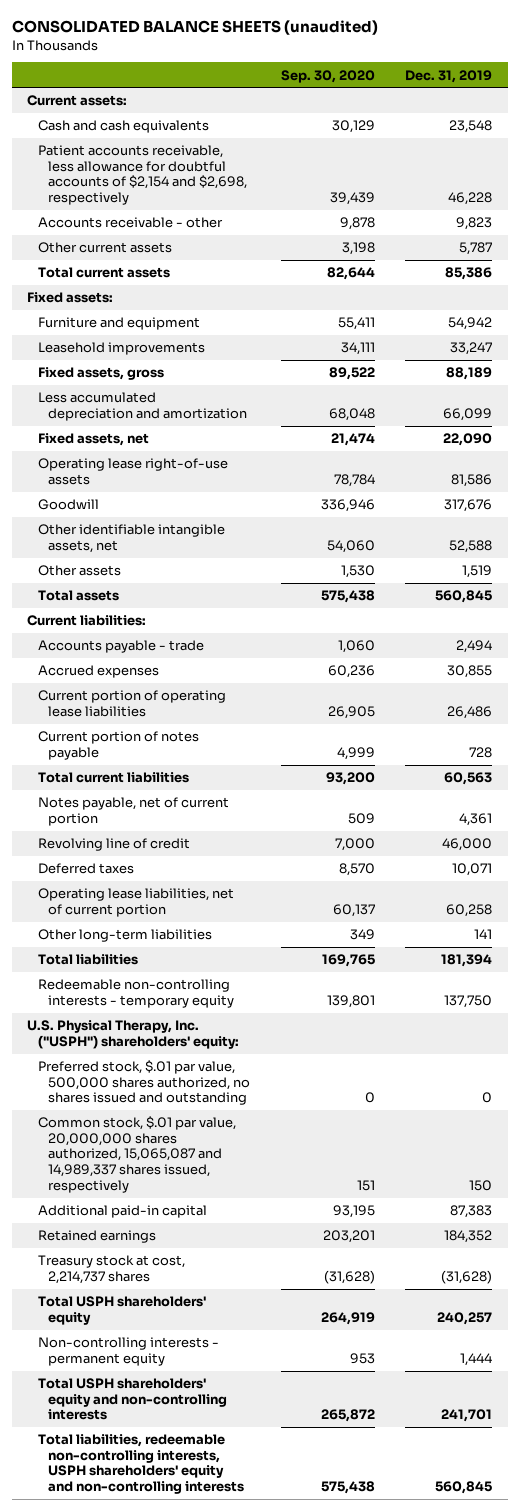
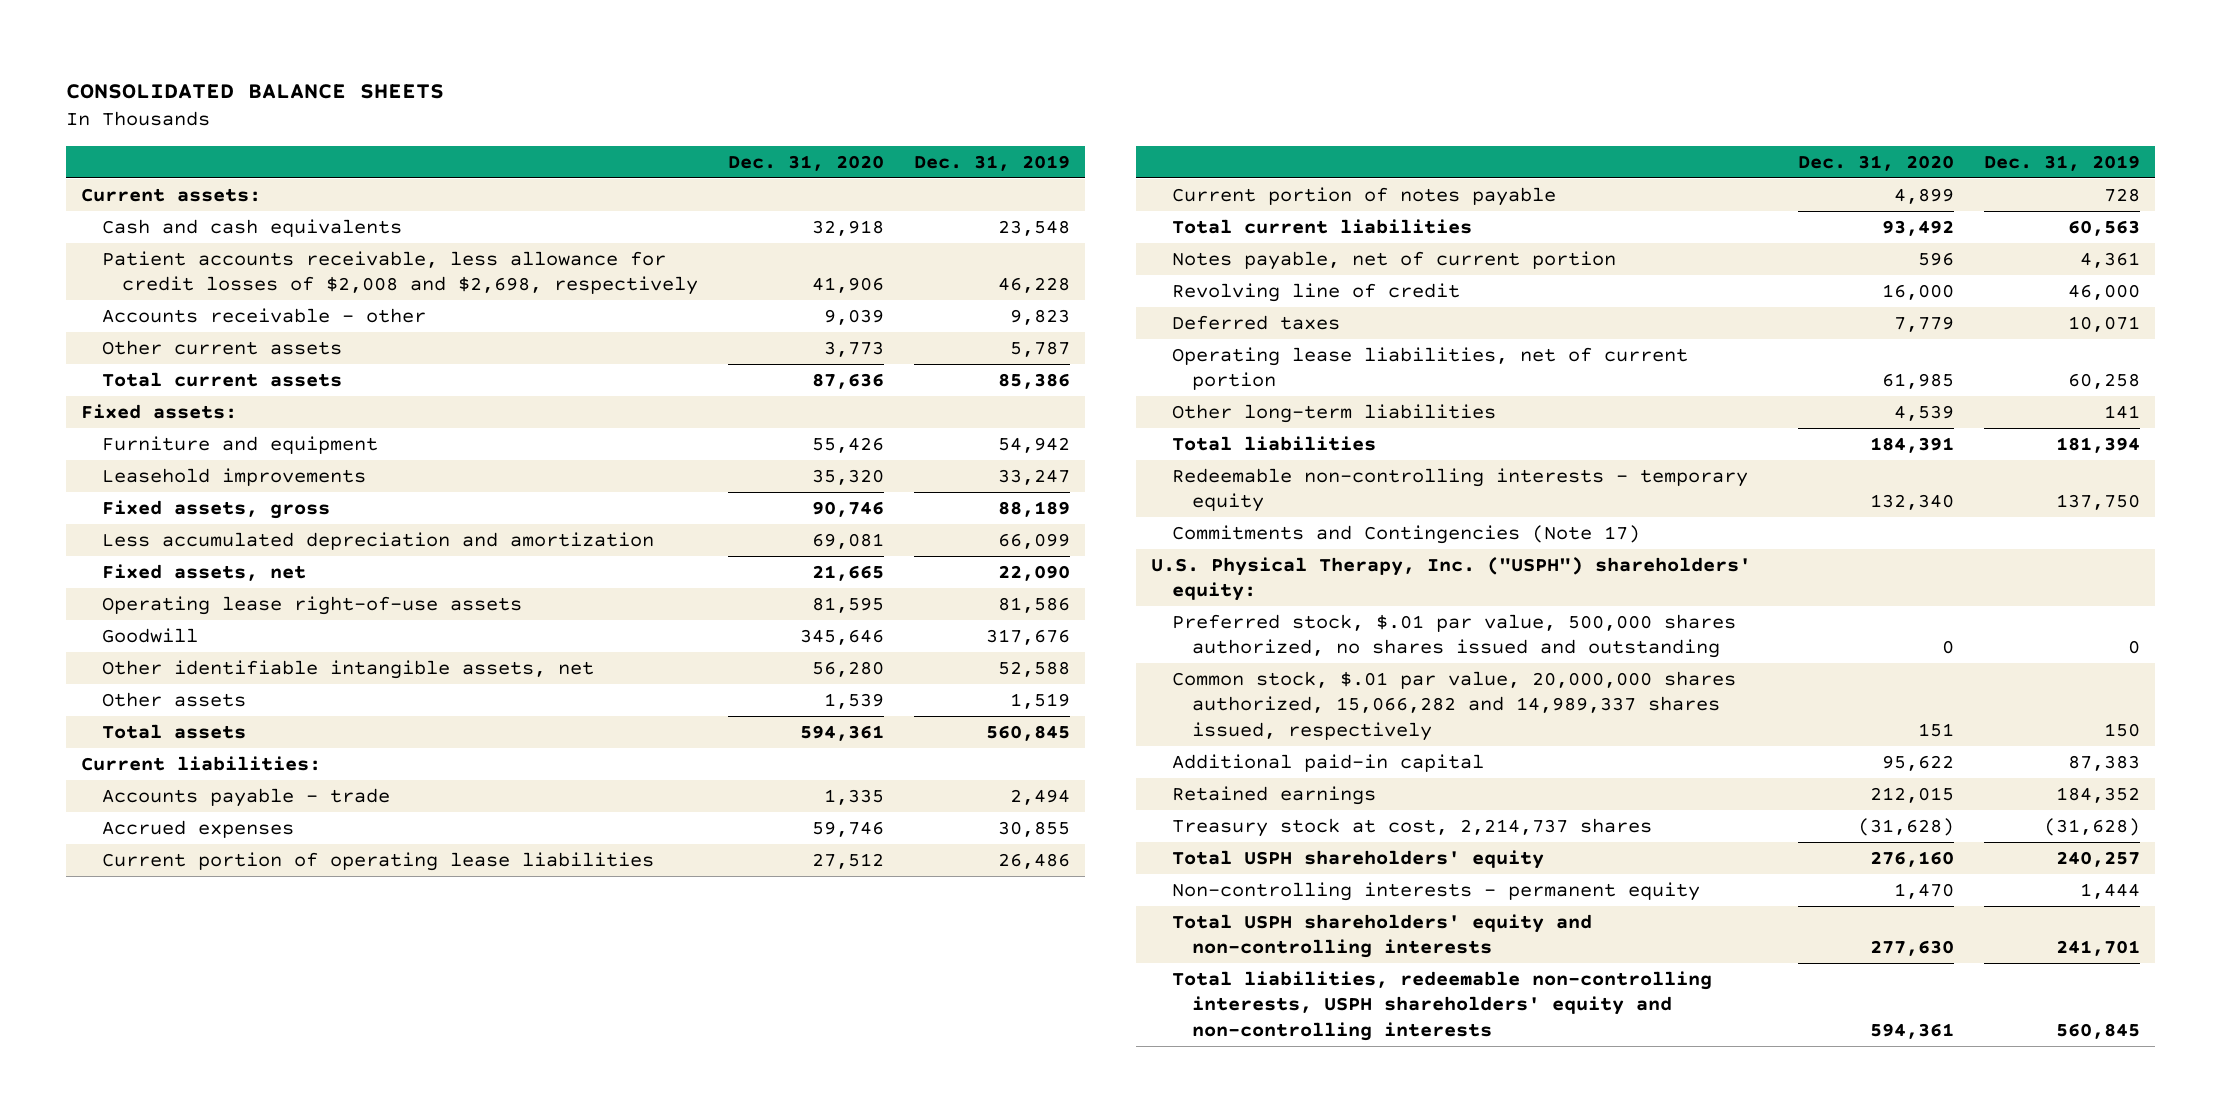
[12,20,379,36] CONSOLIDATED BALANCE SHEETS (unaudited) -> [66,83,445,99] CONSOLIDATED BALANCE SHEETS
[280,69,375,83] Sep. 30, 2020 -> none
none -> [728,154,885,171] Dec. 31, 2020
[37,145,248,206] Patient accounts receivable, less allowance for doubtful accounts of $2,154 and $2,698, respectively -> [101,251,699,296] Patient accounts receivable, less allowance for credit losses of $2,008 and $2,698, respectively
none -> [1171,525,1640,545] Commitments and Contingencies (Note 17)
[37,1116,236,1193] Common stock, $.01 par value, 20,000,000 shares authorized, 15,065,087 and 14,989,337 shares issued, respectively -> [1171,671,1736,741] Common stock, $.01 par value, 20,000,000 shares authorized, 15,066,282 and 14,989,337 shares issued, respectively

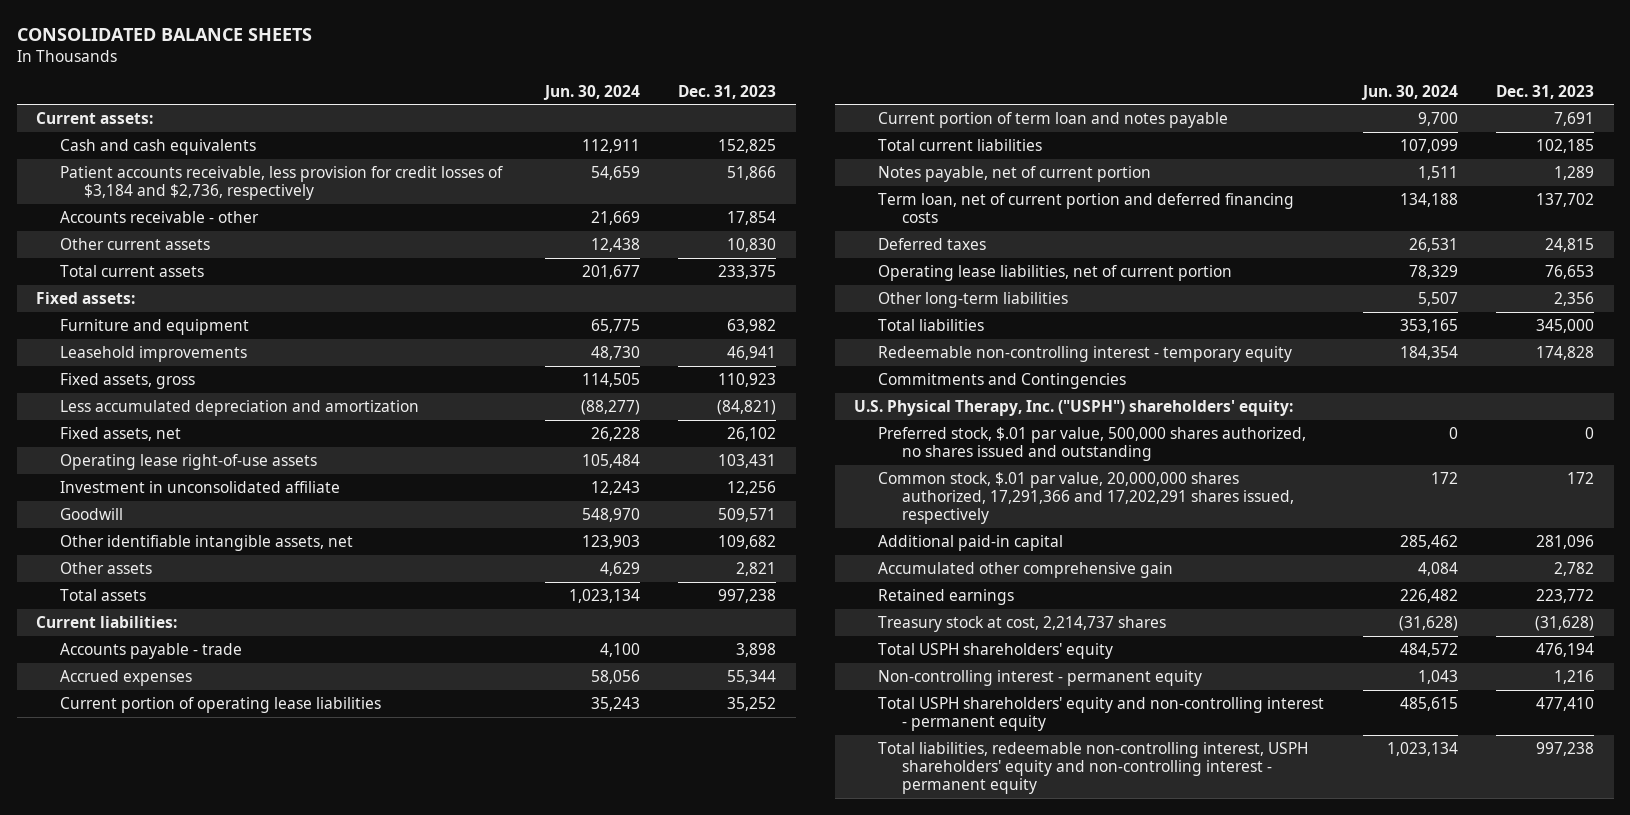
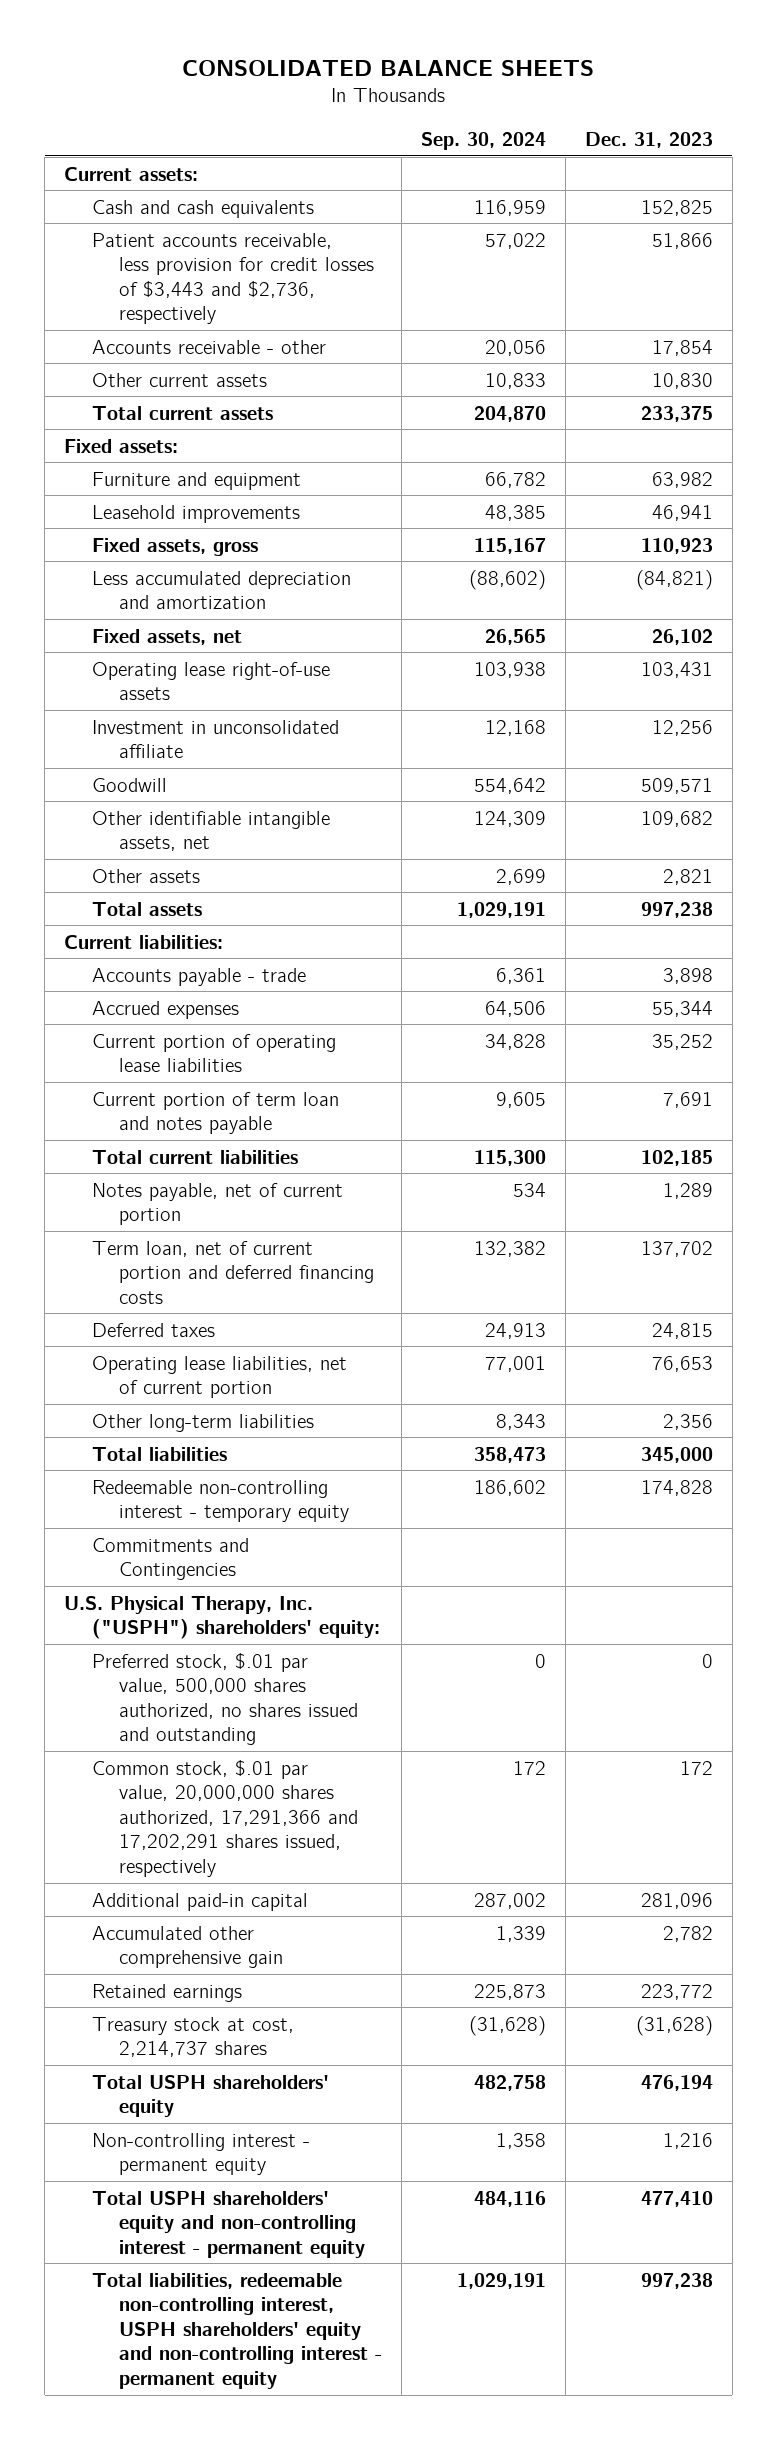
[542,84,640,100] Jun. 30, 2024 -> none
none -> [420,131,546,150] Sep. 30, 2024
[60,165,504,201] Patient accounts receivable, less provision for credit losses of $3,184 and $2,736, respectively -> [91,232,375,325] Patient accounts receivable, less provision for credit losses of $3,443 and $2,736, respectively

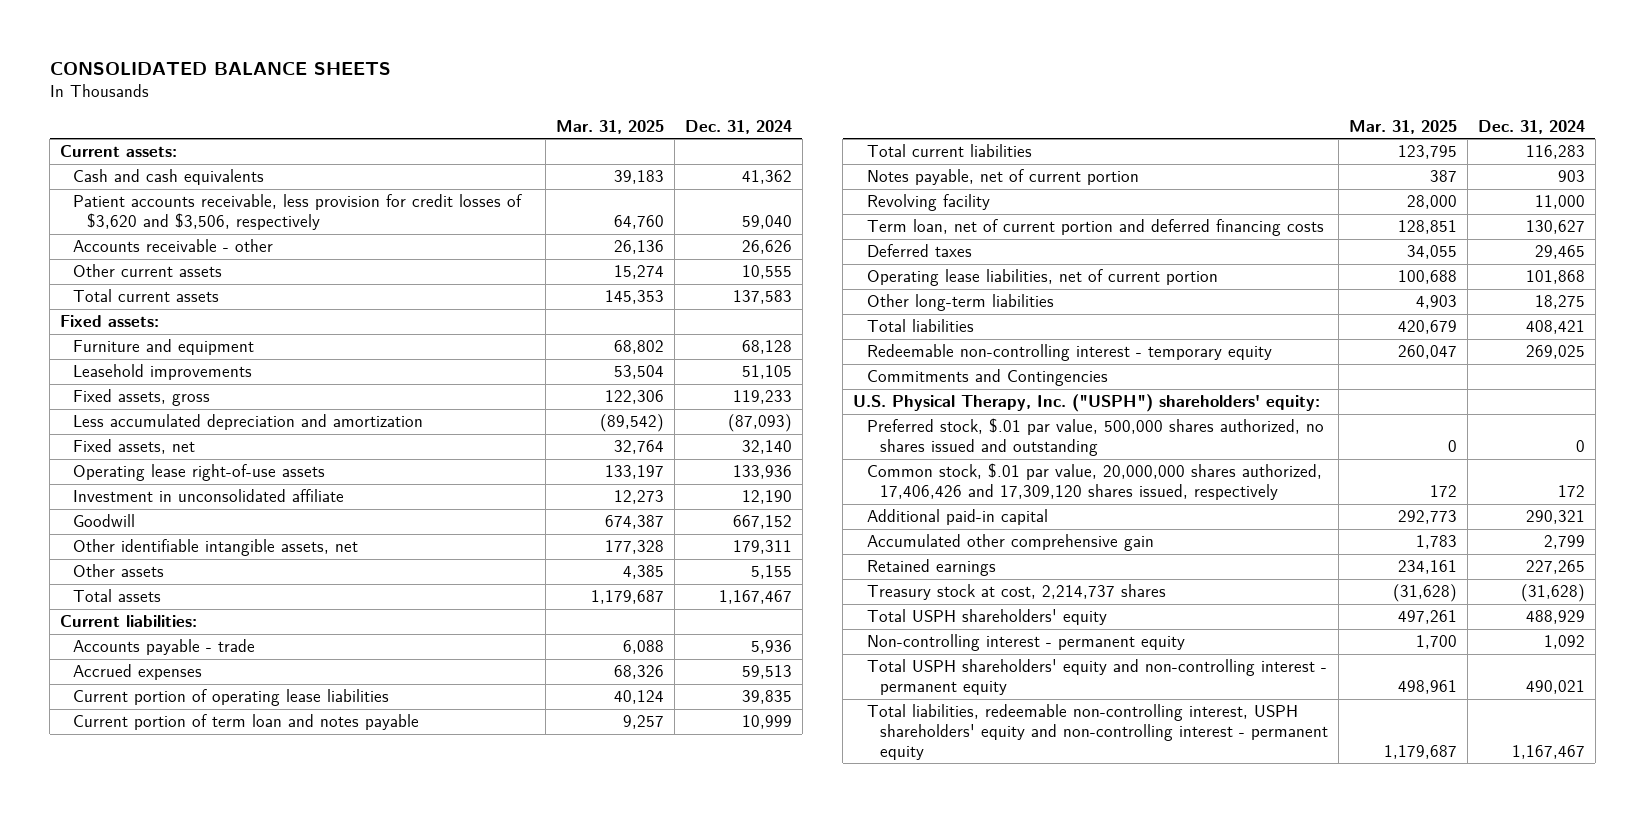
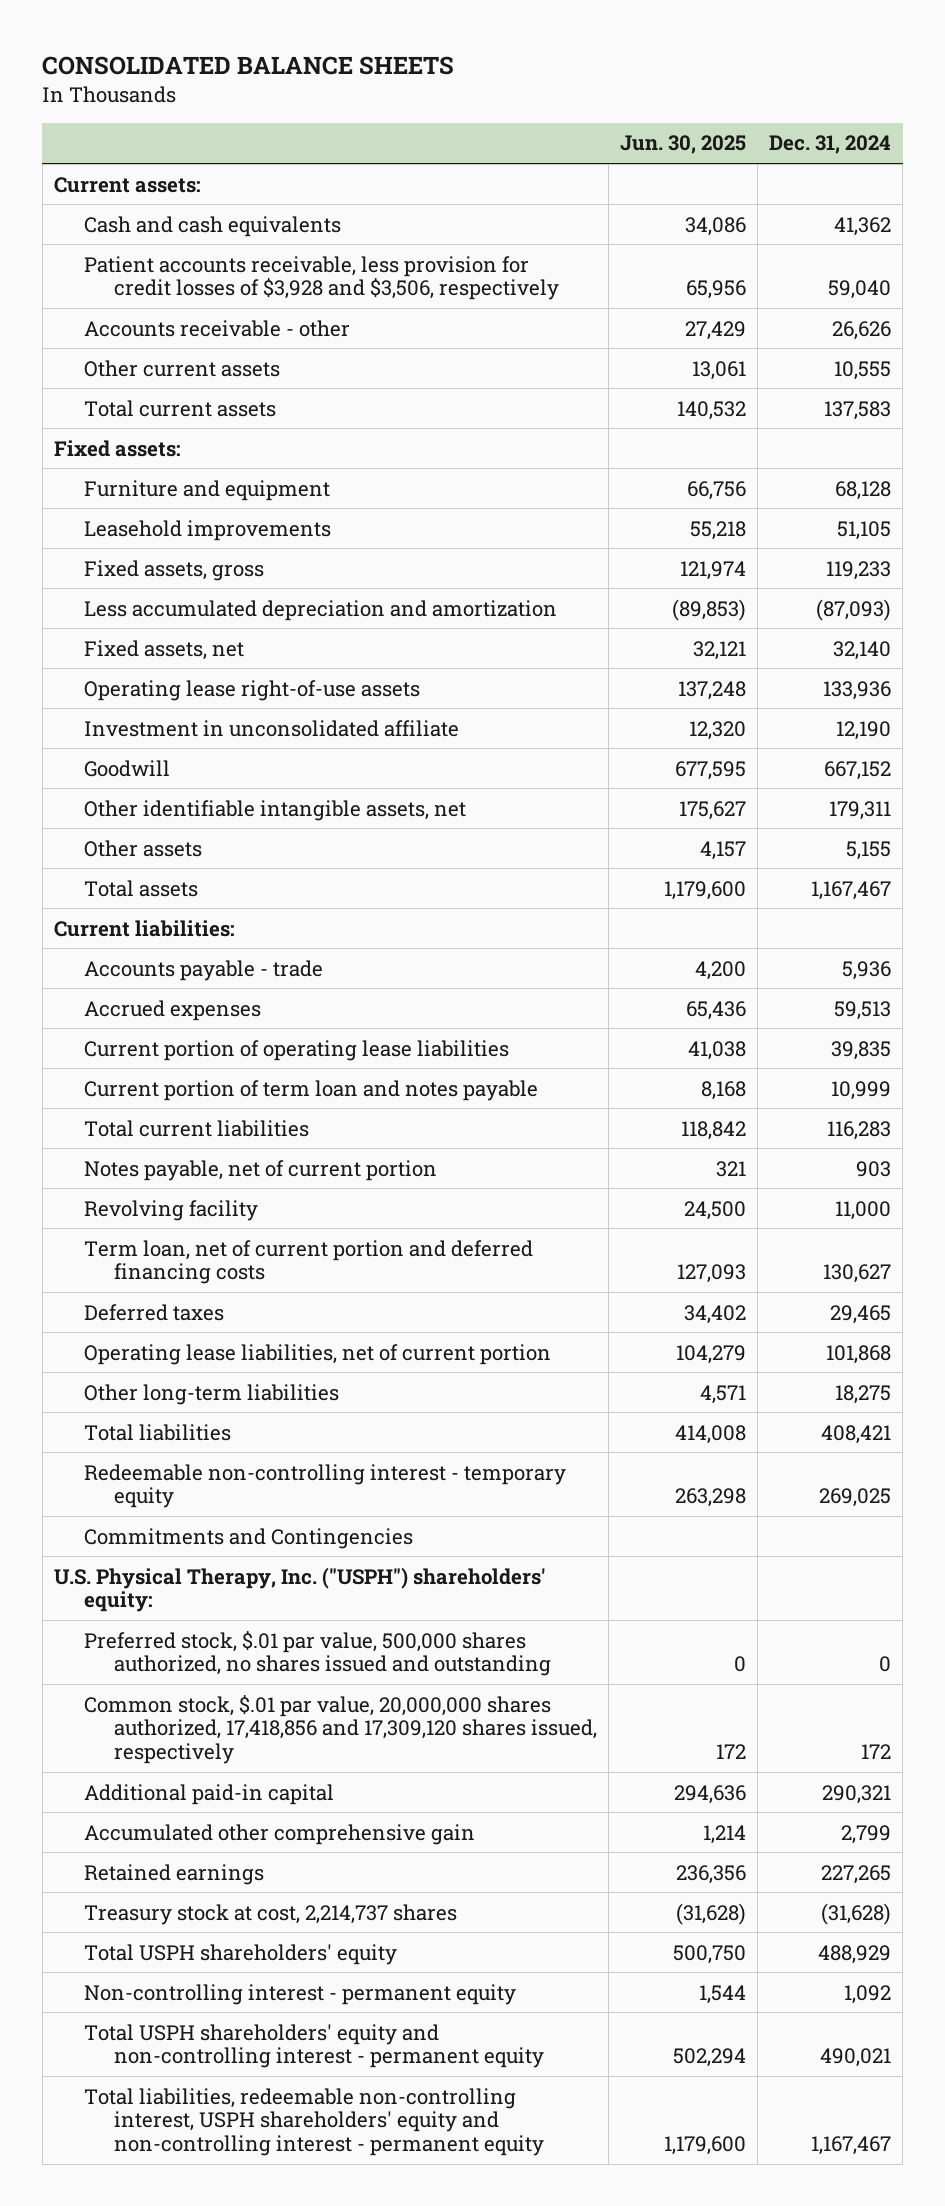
[555,119,664,134] Mar. 31, 2025 -> none
none -> [620,135,747,155] Jun. 30, 2025
[73,194,523,230] Patient accounts receivable, less provision for credit losses of $3,620 and $3,506, respectively -> [84,255,560,301] Patient accounts receivable, less provision for credit losses of $3,928 and $3,506, respectively
[866,463,1322,500] Common stock, $.01 par value, 20,000,000 shares authorized, 17,406,426 and 17,309,120 shares issued, respectively -> [84,1694,598,1765] Common stock, $.01 par value, 20,000,000 shares authorized, 17,418,856 and 17,309,120 shares issued, respectively

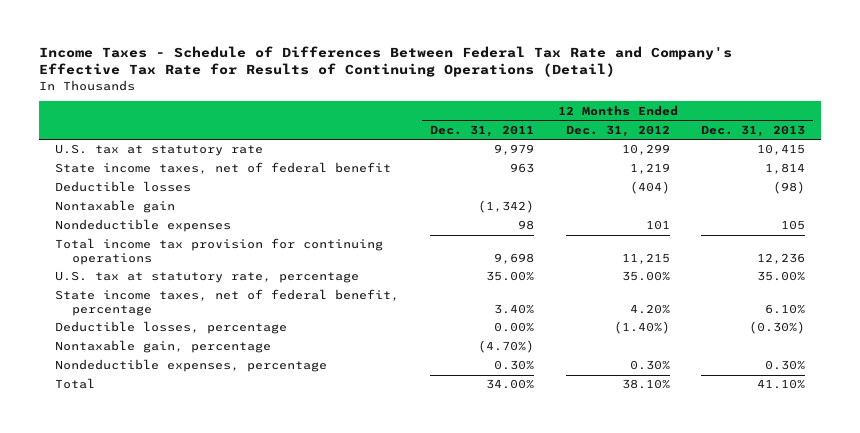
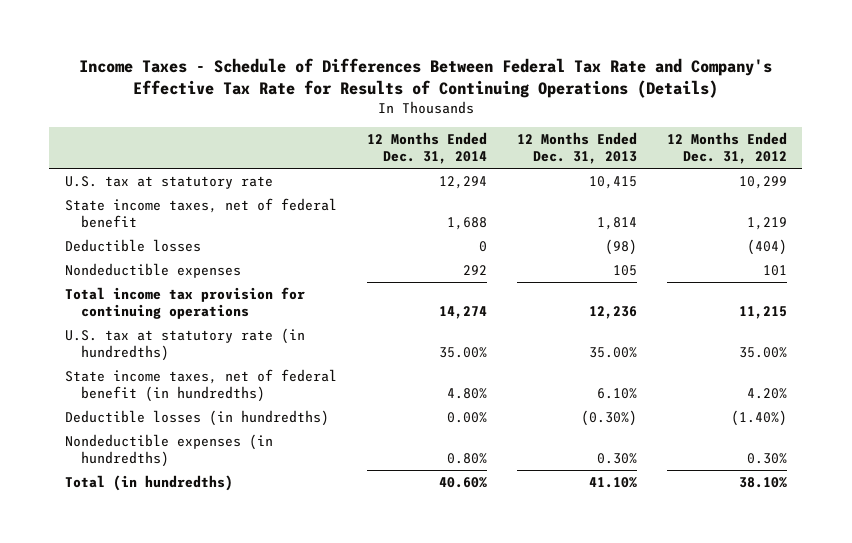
[38,45,732,78] Income Taxes - Schedule of Differences Between Federal Tax Rate and Company's Effective Tax Rate for Results of Continuing Operations (Detail) -> [78,57,772,98] Income Taxes - Schedule of Differences Between Federal Tax Rate and Company's Effective Tax Rate for Results of Continuing Operations (Details)
[430,124,535,137] Dec. 31, 2011 -> none
none -> [366,131,487,165] 12 Months Ended Dec. 31, 2014
[54,200,175,214] Nontaxable gain -> none
[54,340,271,354] Nontaxable gain, percentage -> none
[54,271,359,284] U.S. tax at statutory rate, percentage -> [64,327,305,362] U.S. tax at statutory rate (in hundredths)
[54,289,399,316] State income taxes, net of federal benefit, percentage -> [64,368,337,403] State income taxes, net of federal benefit (in hundredths)
[54,321,287,335] Deductible losses, percentage -> [64,409,329,426] Deductible losses (in hundredths)
[54,359,327,373] Nondeductible expenses, percentage -> [64,433,273,468] Nondeductible expenses (in hundredths)
[54,378,95,390] Total -> [64,474,233,491] Total (in hundredths)

